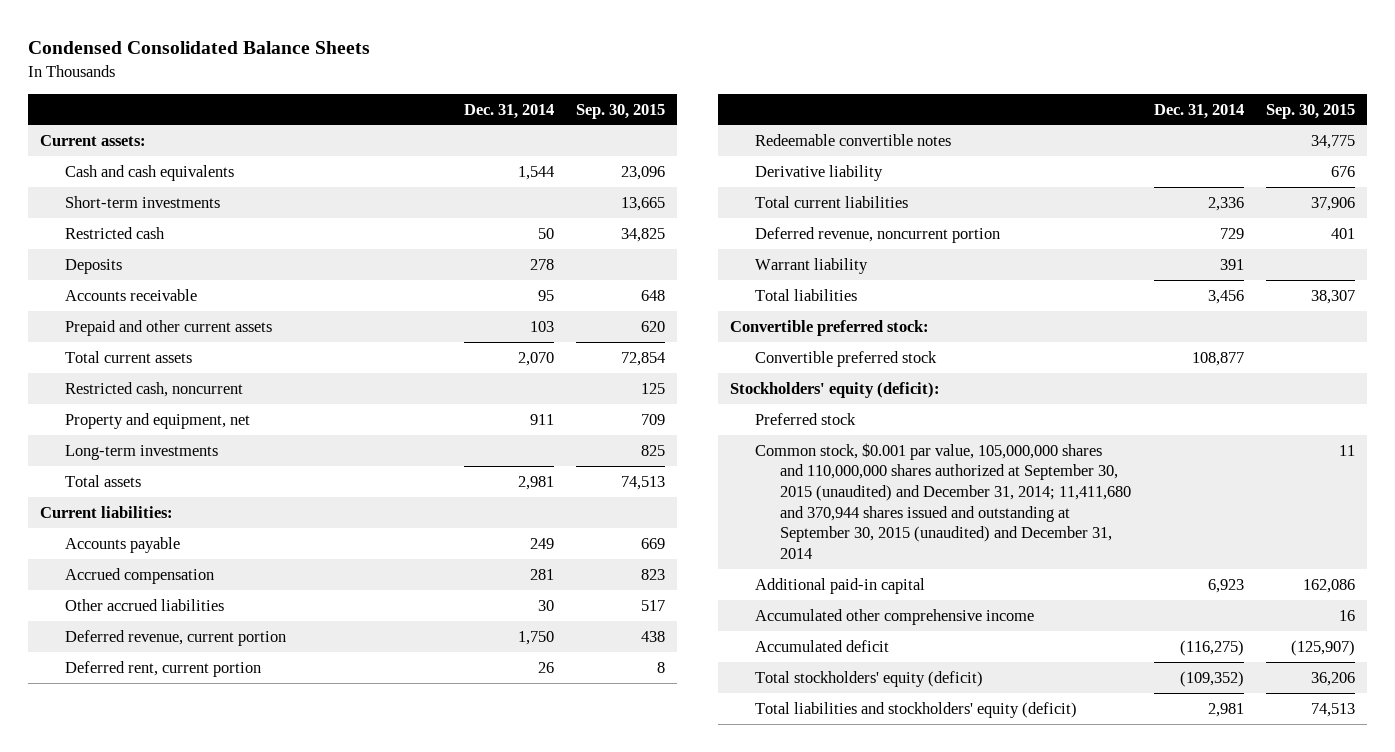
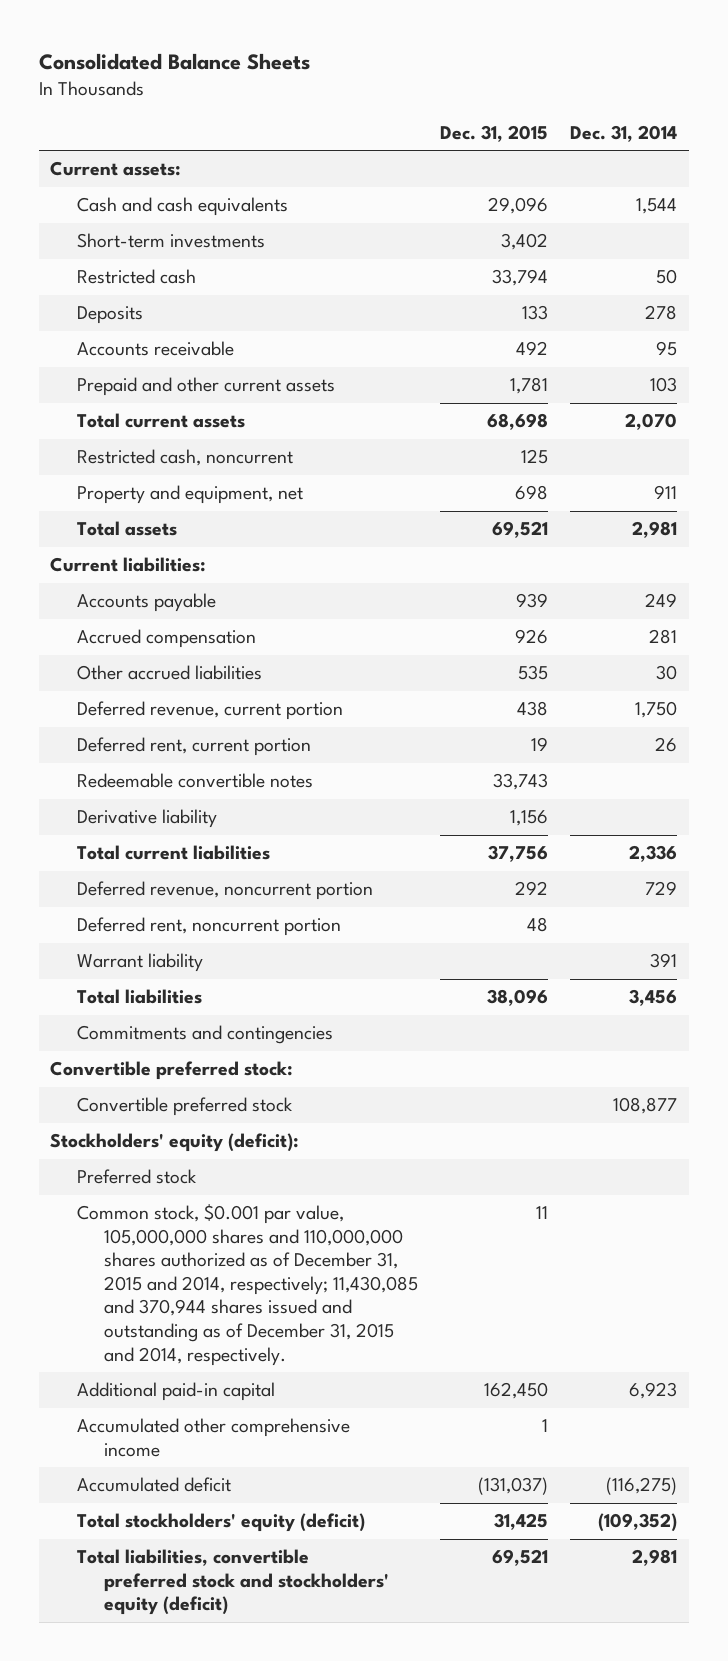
[28,41,371,55] Condensed Consolidated Balance Sheets -> [39,53,311,71] Consolidated Balance Sheets
[576,103,666,119] Sep. 30, 2015 -> none
none -> [440,124,549,142] Dec. 31, 2015
[65,444,219,460] Long-term investments -> none
none -> [77,917,342,937] Deferred rent, noncurrent portion
none -> [77,1025,334,1045] Commitments and contingencies
[755,442,1132,559] Common stock, $0.001 par value, 105,000,000 shares and 110,000,000 shares authorized at September 30, 2015 (unaudited) and December 31, 2014; 11,411,680 and 370,944 shares issued and outstanding at September 30, 2015 (unaudited) and December 31, 2014 -> [77,1204,419,1366] Common stock, $0.001 par value, 105,000,000 shares and 110,000,000 shares authorized as of December 31, 2015 and 2014, respectively; 11,430,085 and 370,944 shares issued and outstanding as of December 31, 2015 and 2014, respectively.
[755,701,1078,718] Total liabilities and stockholders' equity (deficit) -> [77,1549,390,1616] Total liabilities, convertible preferred stock and stockholders' equity (deficit)

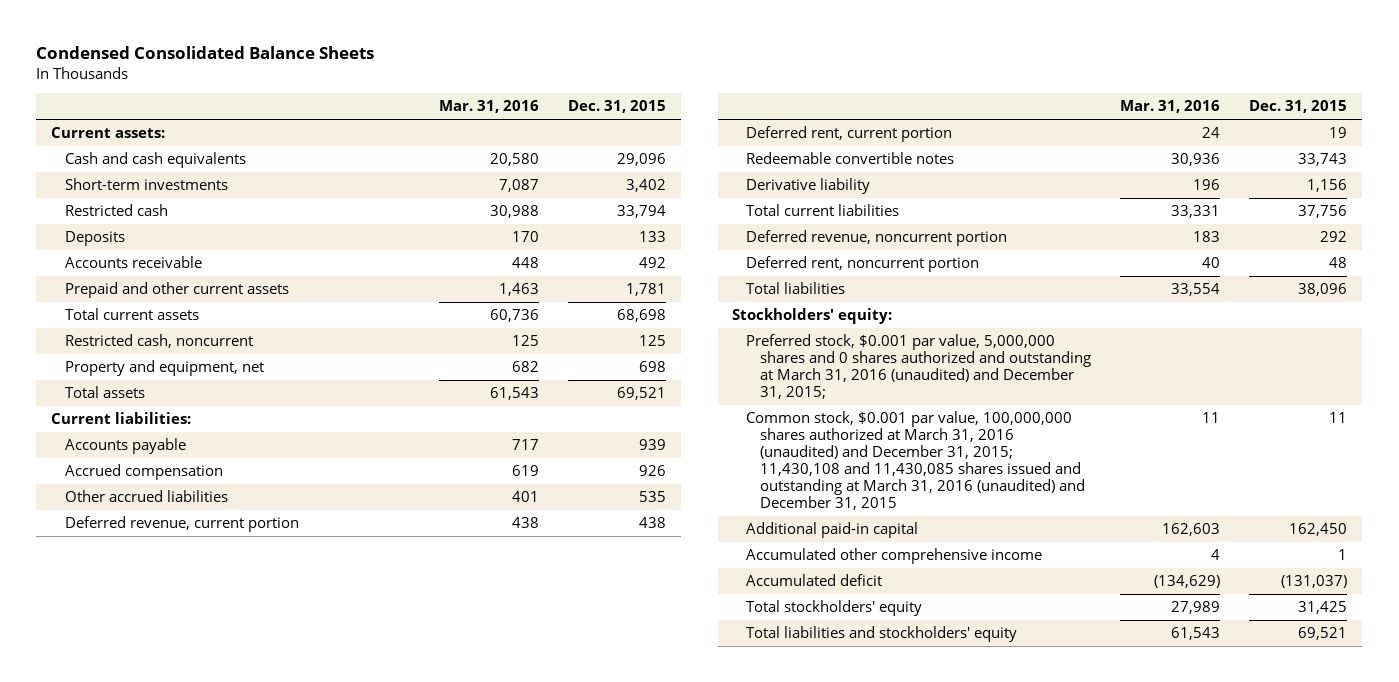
[39,53,311,71] Consolidated Balance Sheets -> [36,46,375,60] Condensed Consolidated Balance Sheets
[570,124,678,142] Dec. 31, 2014 -> none
none -> [438,100,539,114] Mar. 31, 2016
[77,953,204,973] Warrant liability -> none
[77,1025,334,1045] Commitments and contingencies -> none
[50,1061,294,1081] Convertible preferred stock: -> none
[77,1097,294,1117] Convertible preferred stock -> none
[50,1133,300,1153] Stockholders' equity (deficit): -> [732,308,893,325] Stockholders' equity:
[77,1169,198,1185] Preferred stock -> [745,334,1091,399] Preferred stock, $0.001 par value, 5,000,000 shares and 0 shares authorized and outstanding at March 31, 2016 (unaudited) and December 31, 2015;
[77,1204,419,1366] Common stock, $0.001 par value, 105,000,000 shares and 110,000,000 shares authorized as of December 31, 2015 and 2014, respectively; 11,430,085 and 370,944 shares issued and outstanding as of December 31, 2015 and 2014, respectively. -> [745,411,1085,510] Common stock, $0.001 par value, 100,000,000 shares authorized at March 31, 2016 (unaudited) and December 31, 2015; 11,430,108 and 11,430,085 shares issued and outstanding at March 31, 2016 (unaudited) and December 31, 2015
[77,1513,366,1533] Total stockholders' equity (deficit) -> [745,600,922,617] Total stockholders' equity
[77,1549,390,1616] Total liabilities, convertible preferred stock and stockholders' equity (deficit) -> [745,626,1017,643] Total liabilities and stockholders' equity

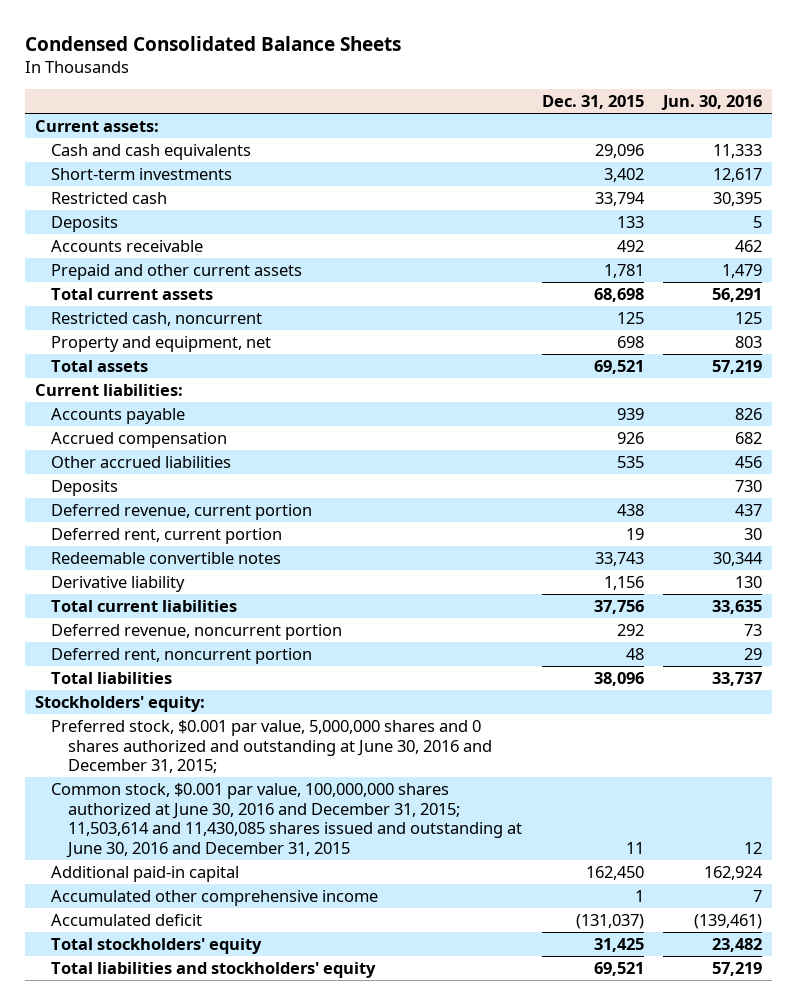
[438,100,539,114] Mar. 31, 2016 -> none
none -> [661,95,763,111] Jun. 30, 2016
none -> [51,479,119,496] Deposits
[745,334,1091,399] Preferred stock, $0.001 par value, 5,000,000 shares and 0 shares authorized and outstanding at March 31, 2016 (unaudited) and December 31, 2015; -> [51,719,493,774] Preferred stock, $0.001 par value, 5,000,000 shares and 0 shares authorized and outstanding at June 30, 2016 and December 31, 2015;
[745,411,1085,510] Common stock, $0.001 par value, 100,000,000 shares authorized at March 31, 2016 (unaudited) and December 31, 2015; 11,430,108 and 11,430,085 shares issued and outstanding at March 31, 2016 (unaudited) and December 31, 2015 -> [51,782,523,859] Common stock, $0.001 par value, 100,000,000 shares authorized at June 30, 2016 and December 31, 2015; 11,503,614 and 11,430,085 shares issued and outstanding at June 30, 2016 and December 31, 2015

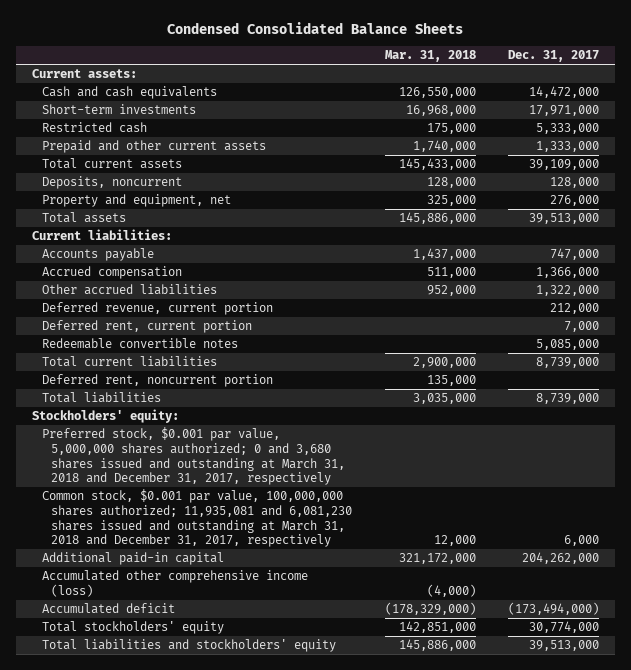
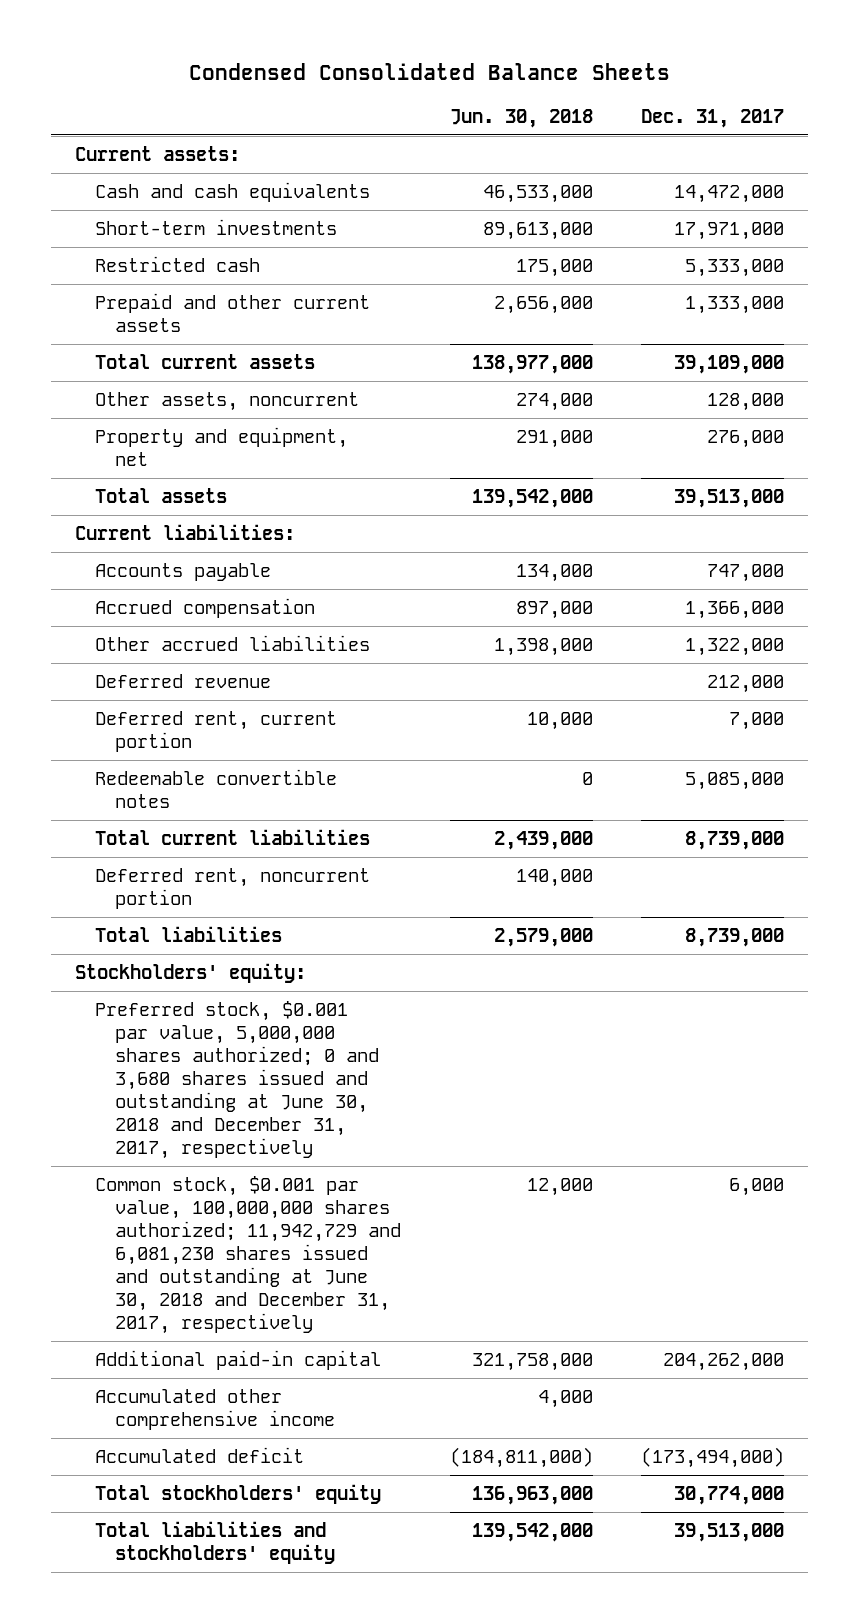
[384,50,476,63] Mar. 31, 2018 -> none
none -> [449,108,593,128] Jun. 30, 2018
[41,176,182,190] Deposits, noncurrent -> [95,391,360,411] Other assets, noncurrent
[41,302,273,316] Deferred revenue, current portion -> [95,673,272,688] Deferred revenue
[41,427,346,486] Preferred stock, $0.001 par value, 5,000,000 shares authorized; 0 and 3,680 shares issued and outstanding at March 31, 2018 and December 31, 2017, respectively -> [95,1000,380,1159] Preferred stock, $0.001 par value, 5,000,000 shares authorized; 0 and 3,680 shares issued and outstanding at June 30, 2018 and December 31, 2017, respectively
[41,489,353,548] Common stock, $0.001 par value, 100,000,000 shares authorized; 11,935,081 and 6,081,230 shares issued and outstanding at March 31, 2018 and December 31, 2017, respectively -> [95,1175,402,1334] Common stock, $0.001 par value, 100,000,000 shares authorized; 11,942,729 and 6,081,230 shares issued and outstanding at June 30, 2018 and December 31, 2017, respectively
[41,570,308,597] Accumulated other comprehensive income (loss) -> [95,1388,336,1430] Accumulated other comprehensive income

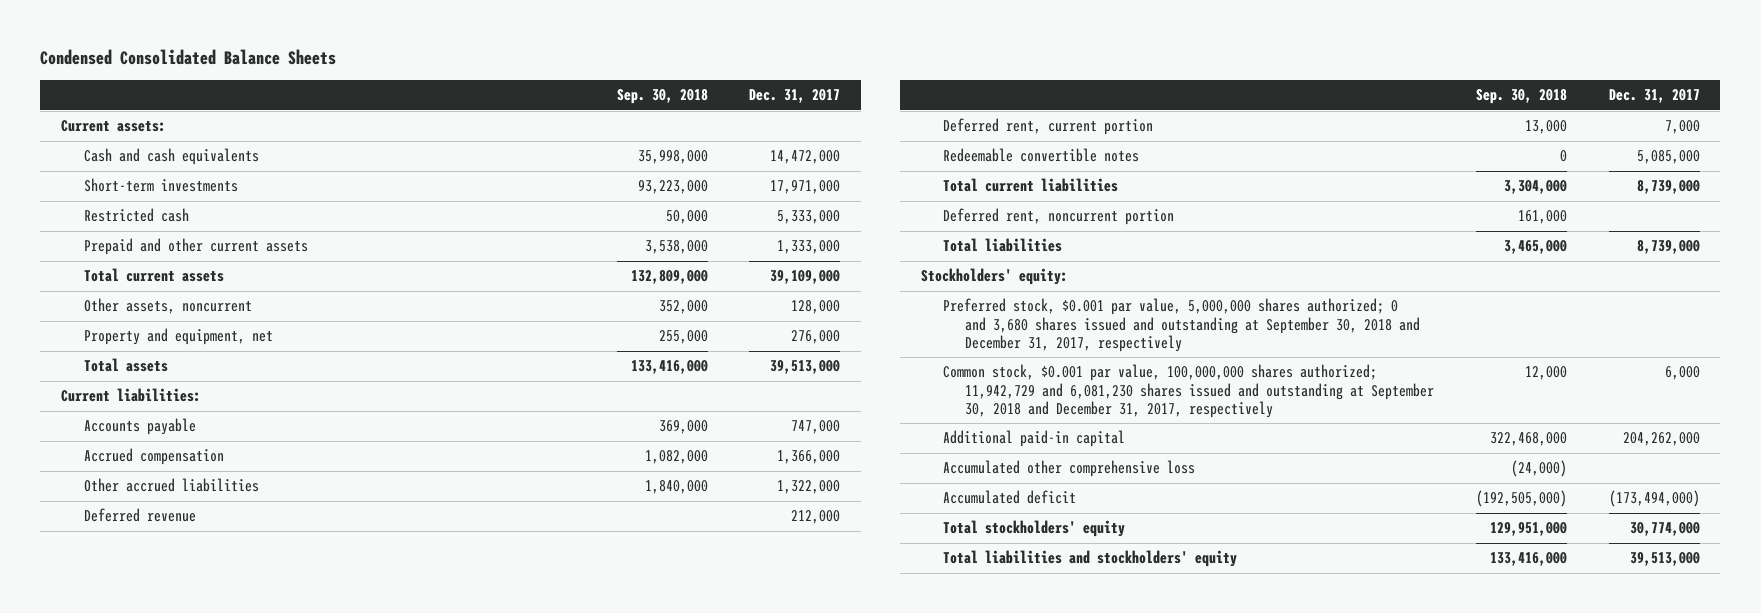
[449,108,593,128] Jun. 30, 2018 -> none
none -> [616,89,708,105] Sep. 30, 2018
[95,1000,380,1159] Preferred stock, $0.001 par value, 5,000,000 shares authorized; 0 and 3,680 shares issued and outstanding at June 30, 2018 and December 31, 2017, respectively -> [942,298,1421,352] Preferred stock, $0.001 par value, 5,000,000 shares authorized; 0 and 3,680 shares issued and outstanding at September 30, 2018 and December 31, 2017, respectively
[95,1175,402,1334] Common stock, $0.001 par value, 100,000,000 shares authorized; 11,942,729 and 6,081,230 shares issued and outstanding at June 30, 2018 and December 31, 2017, respectively -> [942,364,1435,418] Common stock, $0.001 par value, 100,000,000 shares authorized; 11,942,729 and 6,081,230 shares issued and outstanding at September 30, 2018 and December 31, 2017, respectively
[95,1388,336,1430] Accumulated other comprehensive income -> [942,460,1195,478] Accumulated other comprehensive loss

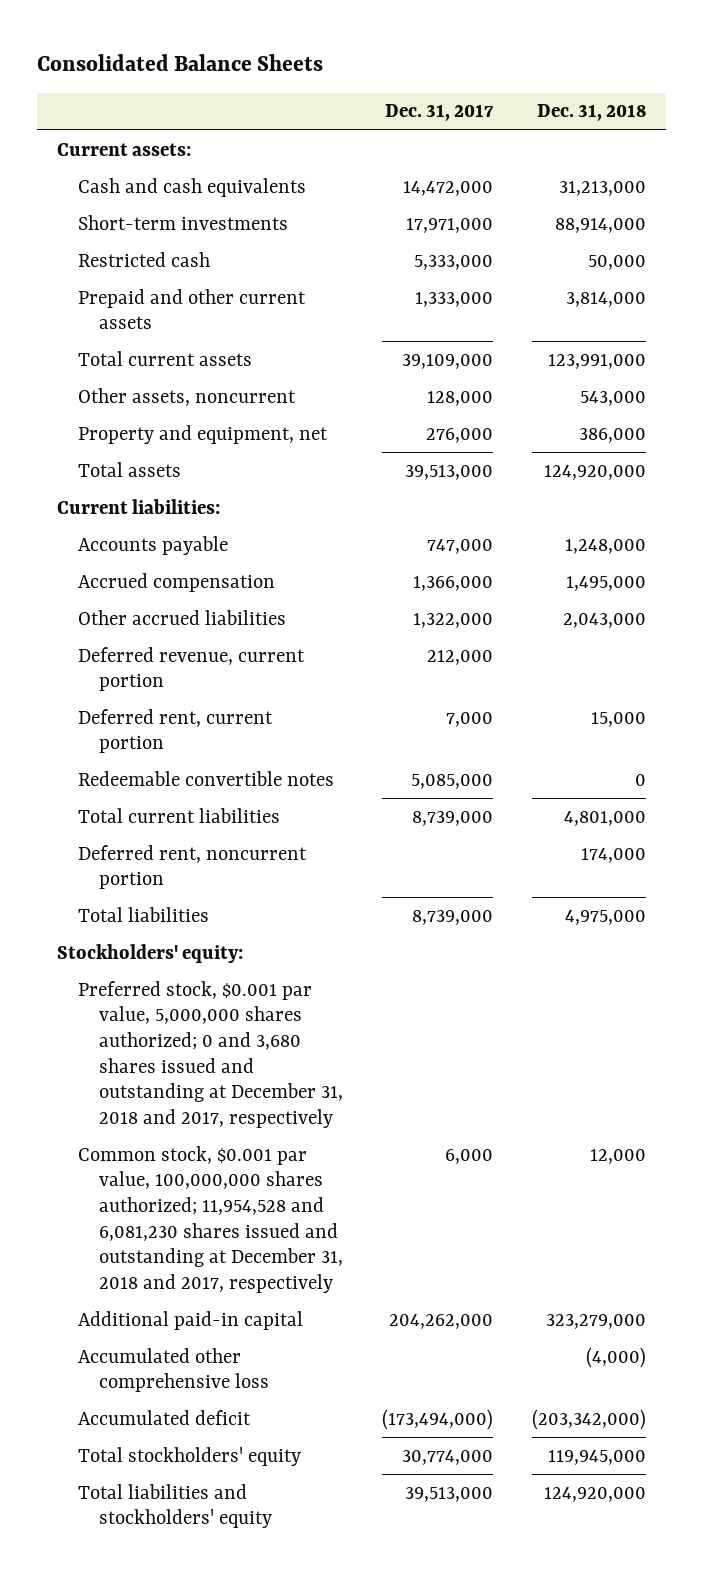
[40,49,337,66] Condensed Consolidated Balance Sheets -> [37,54,324,72] Consolidated Balance Sheets
[616,89,708,105] Sep. 30, 2018 -> none
none -> [537,104,647,122] Dec. 31, 2018
[83,508,196,523] Deferred revenue -> [78,646,306,692] Deferred revenue, current portion
[942,298,1421,352] Preferred stock, $0.001 par value, 5,000,000 shares authorized; 0 and 3,680 shares issued and outstanding at September 30, 2018 and December 31, 2017, respectively -> [78,980,344,1128] Preferred stock, $0.001 par value, 5,000,000 shares authorized; 0 and 3,680 shares issued and outstanding at December 31, 2018 and 2017, respectively
[942,364,1435,418] Common stock, $0.001 par value, 100,000,000 shares authorized; 11,942,729 and 6,081,230 shares issued and outstanding at September 30, 2018 and December 31, 2017, respectively -> [78,1145,344,1293] Common stock, $0.001 par value, 100,000,000 shares authorized; 11,954,528 and 6,081,230 shares issued and outstanding at December 31, 2018 and 2017, respectively

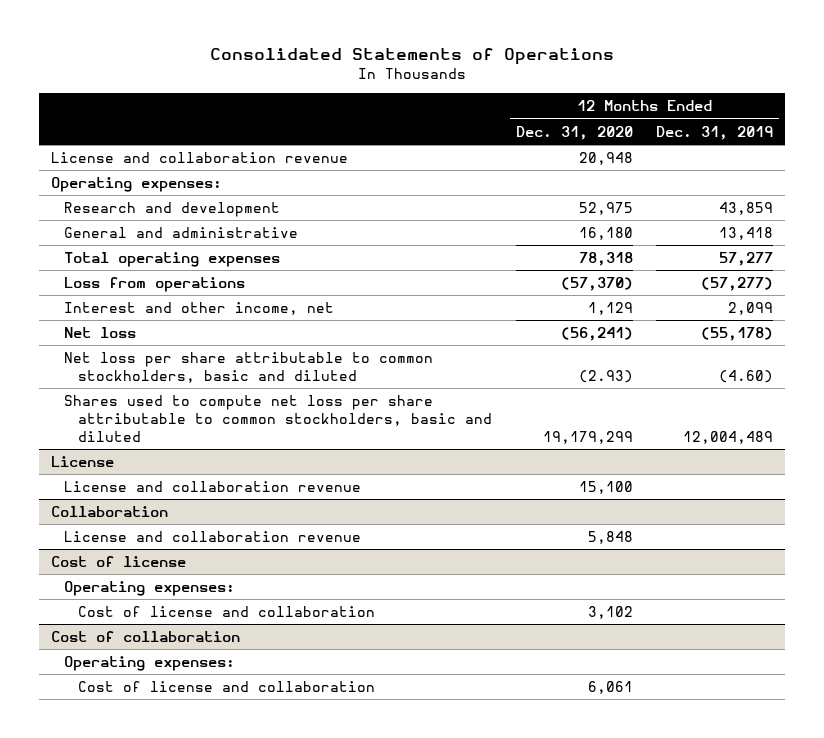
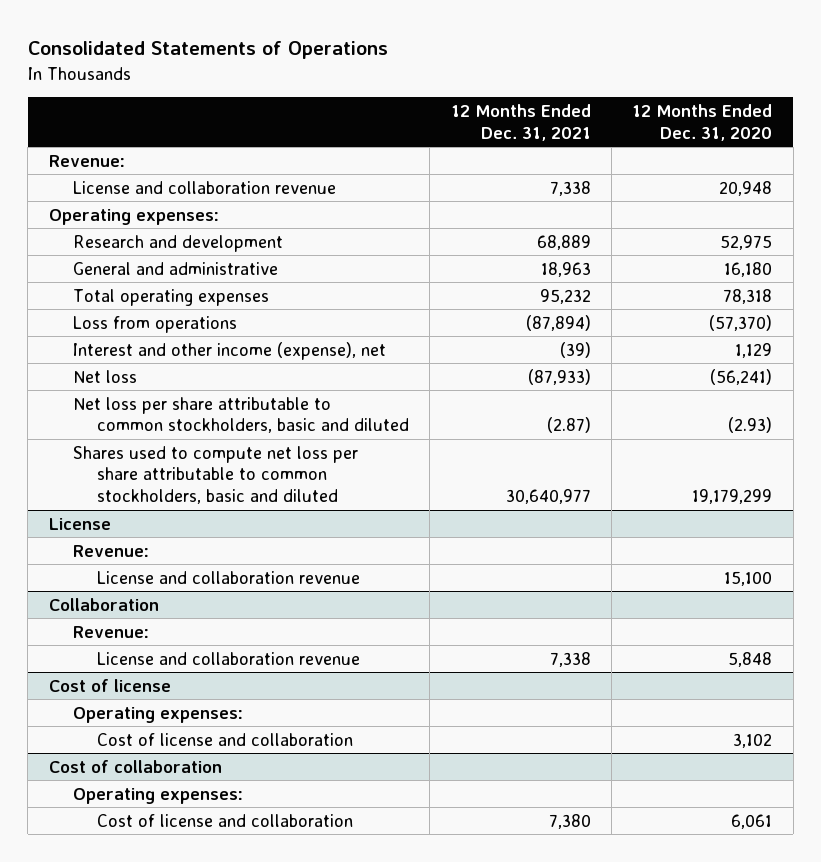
[656,125,774,140] Dec. 31, 2019 -> none
none -> [450,103,591,141] 12 Months Ended Dec. 31, 2021
none -> [48,154,125,167] Revenue:
[64,301,335,315] Interest and other income, net -> [72,341,386,360] Interest and other income (expense), net
none -> [72,544,149,557] Revenue:
none -> [72,625,149,638] Revenue:

